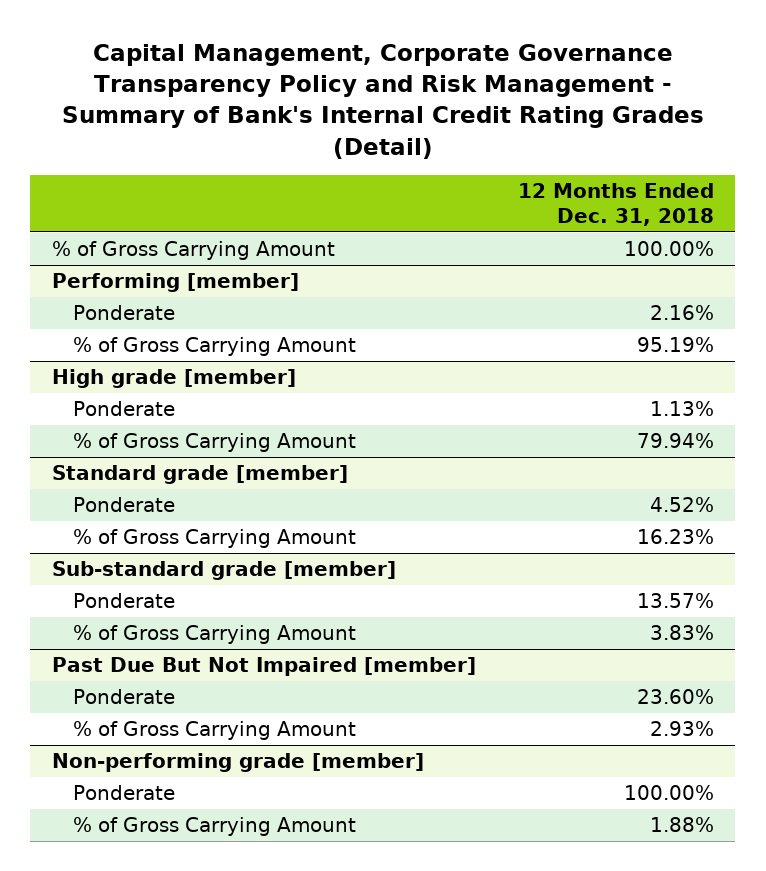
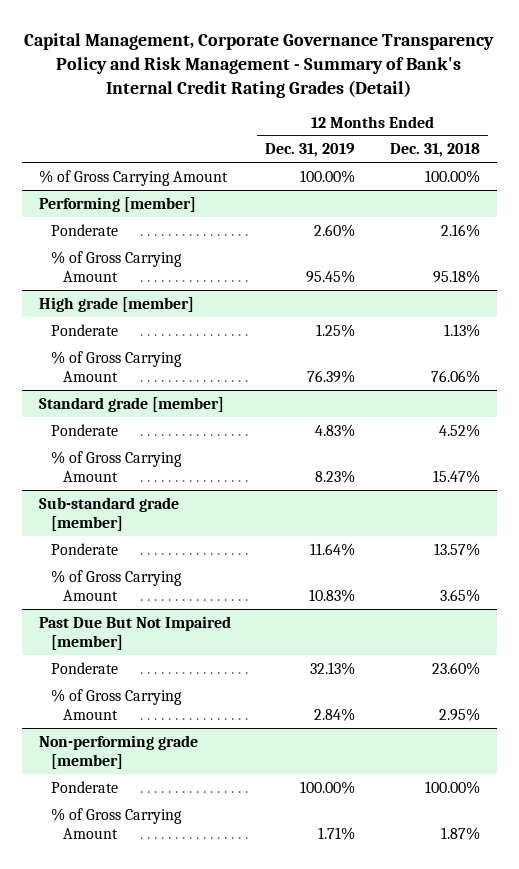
none -> [265,143,356,158] Dec. 31, 2019
[636,337,714,353] 95.19% -> [432,270,480,284] 95.18%
[636,433,714,449] 79.94% -> [430,370,480,384] 76.06%
[636,529,714,545] 16.23% -> [432,470,480,484] 15.47%
[649,625,714,641] 3.83% -> [439,589,480,603] 3.65%
[649,721,714,737] 2.93% -> [438,708,480,722] 2.95%
[649,817,714,833] 1.88% -> [440,827,480,841] 1.87%

